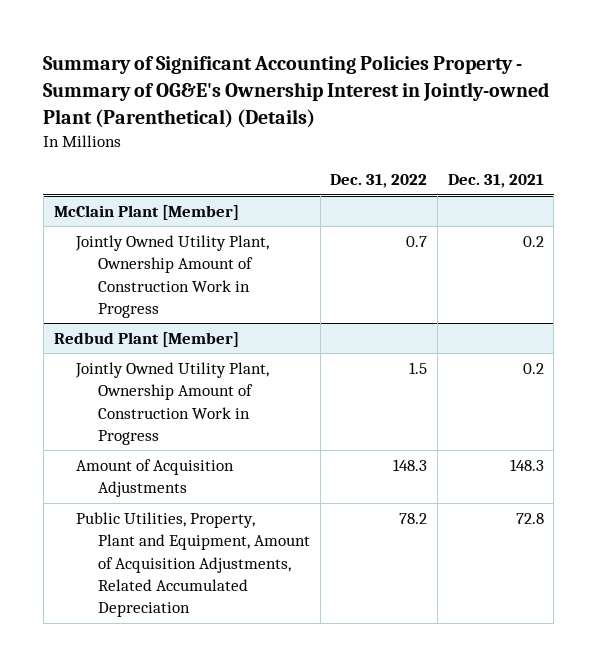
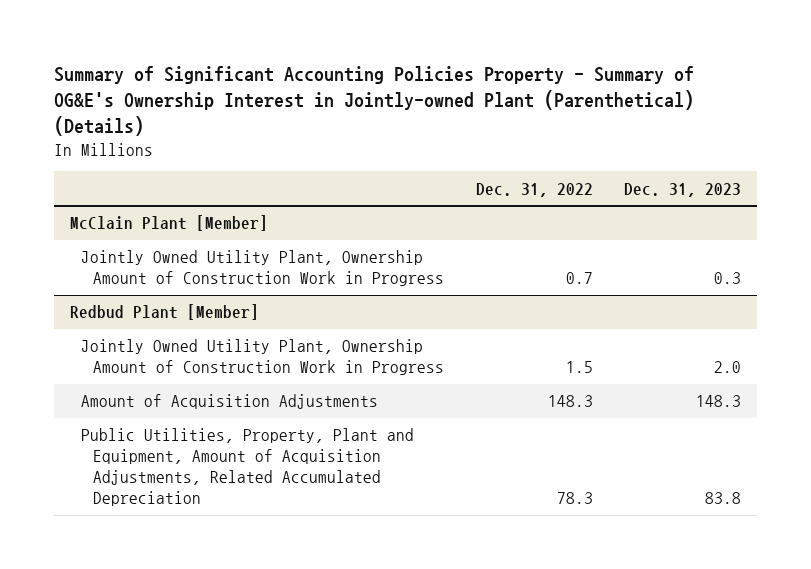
[447,174,544,189] Dec. 31, 2021 -> none
none -> [623,182,741,197] Dec. 31, 2023
[399,513,428,525] 78.2 -> [556,492,593,505] 78.3

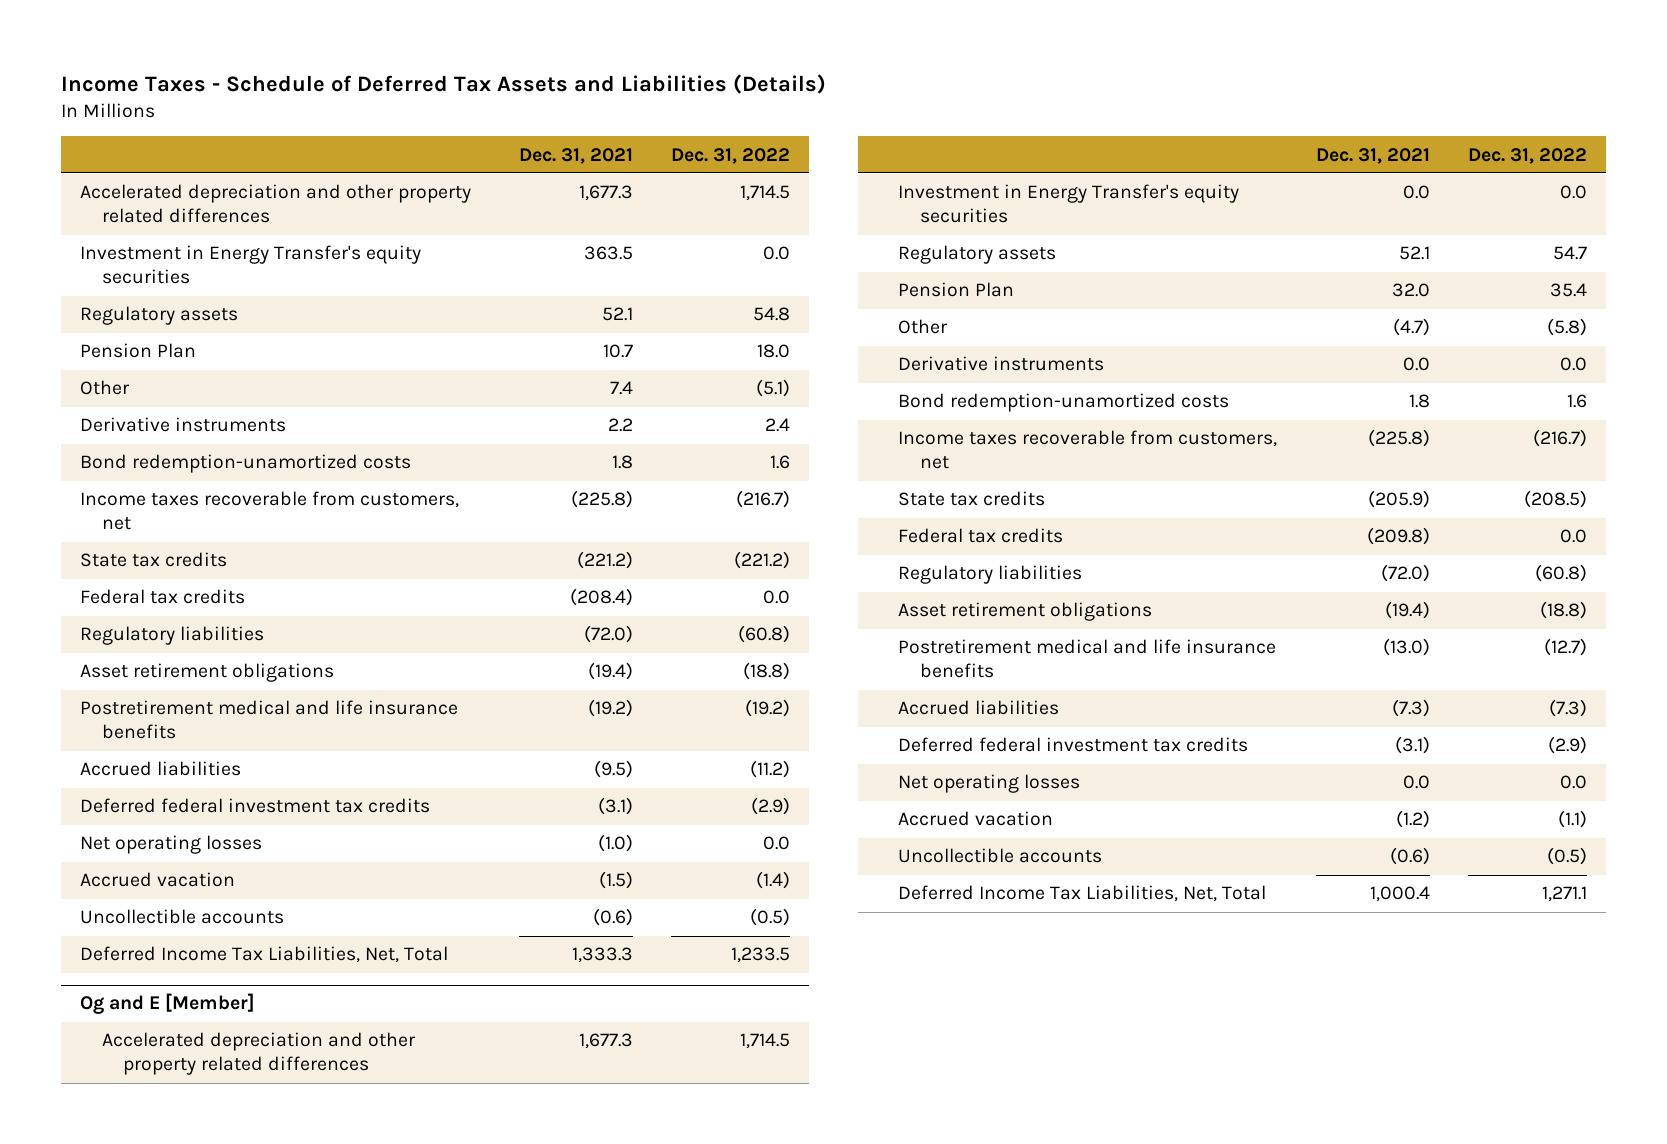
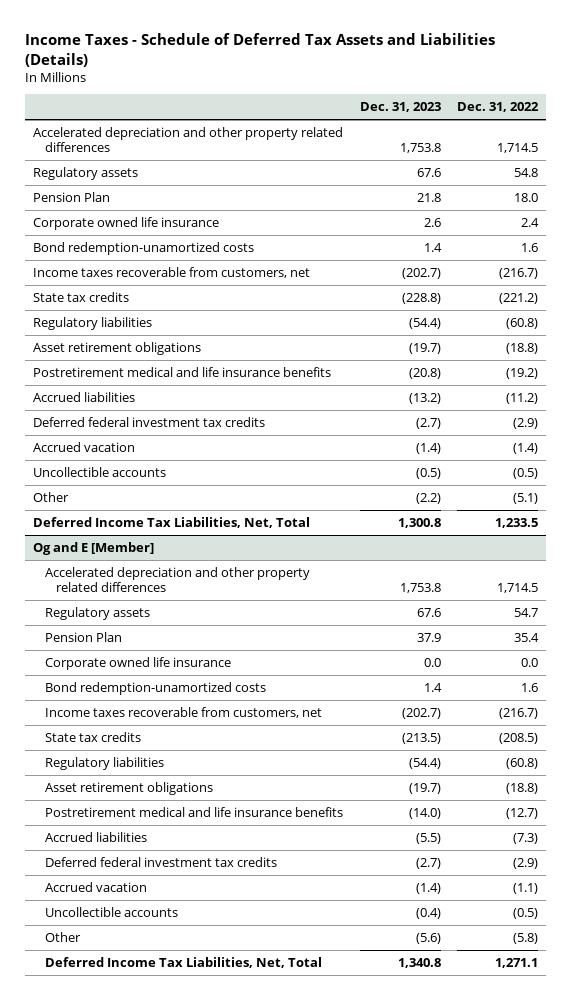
[518,147,633,164] Dec. 31, 2021 -> none
none -> [359,102,441,113] Dec. 31, 2023
[80,245,422,285] Investment in Energy Transfer's equity securities -> none
[80,417,287,433] Derivative instruments -> none
none -> [33,216,220,230] Corporate owned life insurance
[80,589,246,605] Federal tax credits -> none
[80,835,263,855] Net operating losses -> none
[80,380,131,396] Other -> [33,491,70,502] Other
[898,184,1240,224] Investment in Energy Transfer's equity securities -> none
[898,356,1105,372] Derivative instruments -> none
none -> [44,656,231,670] Corporate owned life insurance
[898,528,1064,544] Federal tax credits -> none
[898,774,1081,794] Net operating losses -> none
[898,319,949,335] Other -> [44,931,81,942] Other

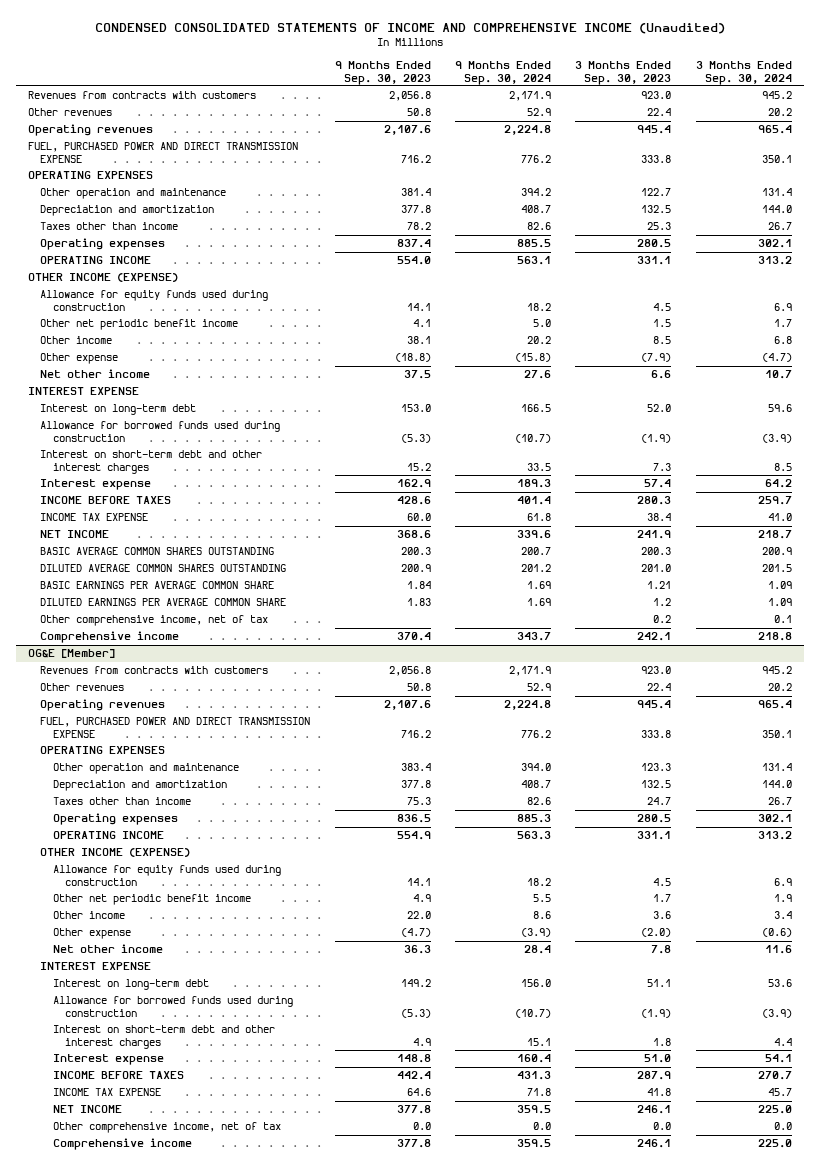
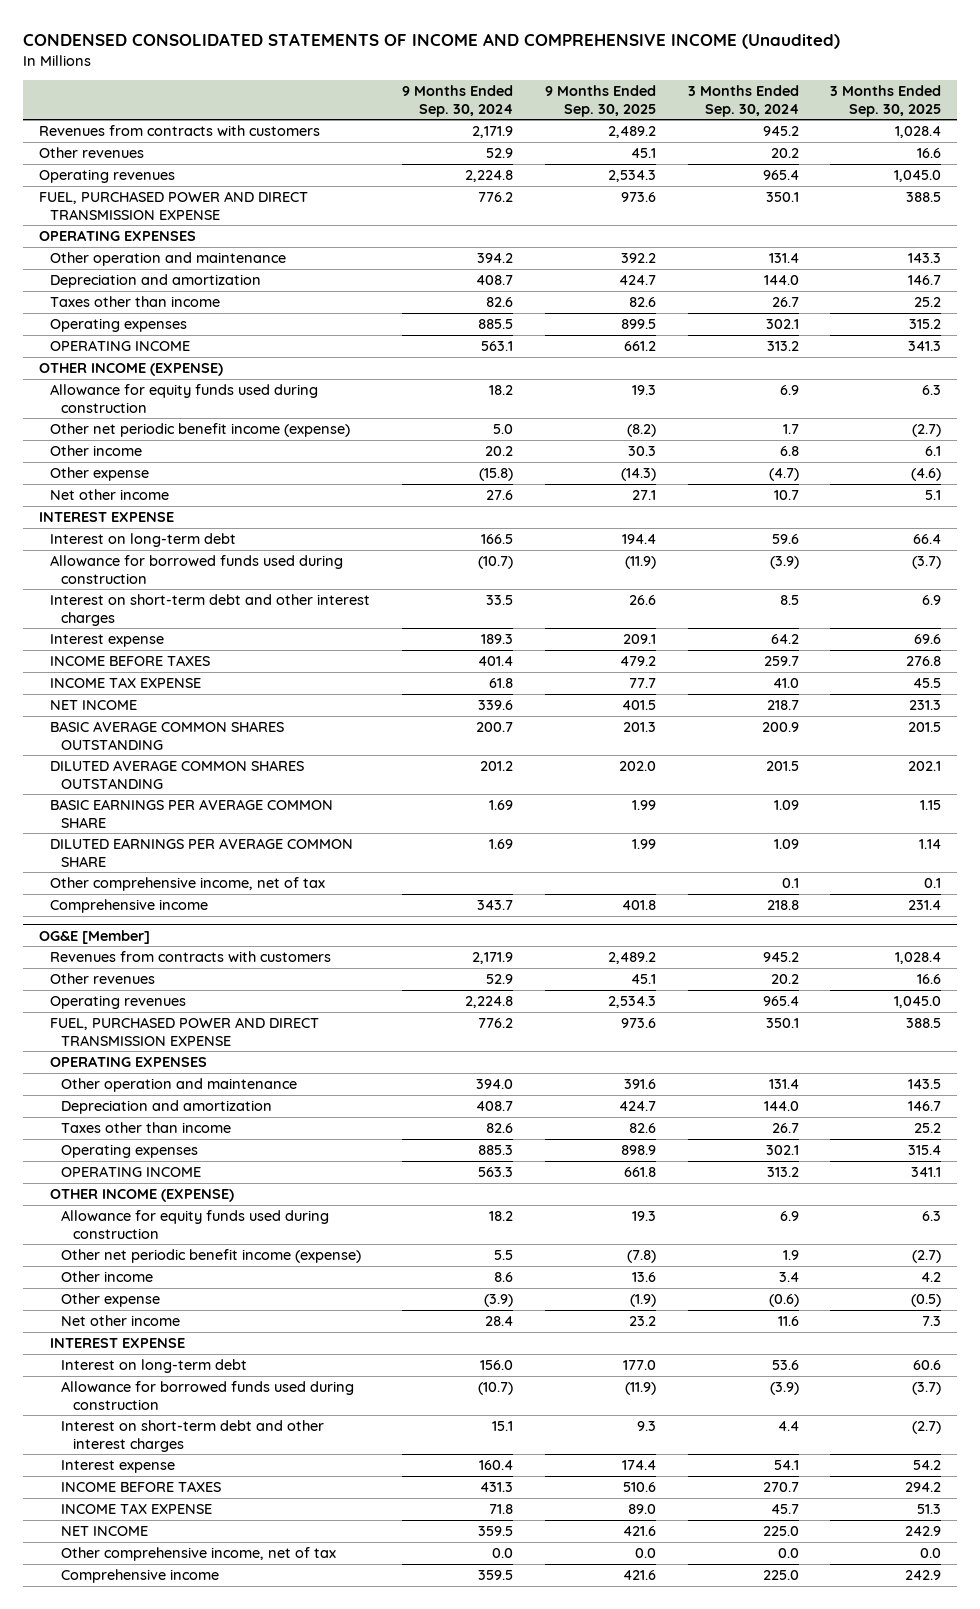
[334,61,431,85] 9 Months Ended Sep. 30, 2023 -> none
[575,61,672,85] 3 Months Ended Sep. 30, 2023 -> none
none -> [544,85,656,117] 9 Months Ended Sep. 30, 2025
none -> [830,85,942,117] 3 Months Ended Sep. 30, 2025
[40,319,239,331] Other net periodic benefit income -> [49,422,350,437] Other net periodic benefit income (expense)
[52,894,251,906] Other net periodic benefit income -> [61,1248,362,1263] Other net periodic benefit income (expense)

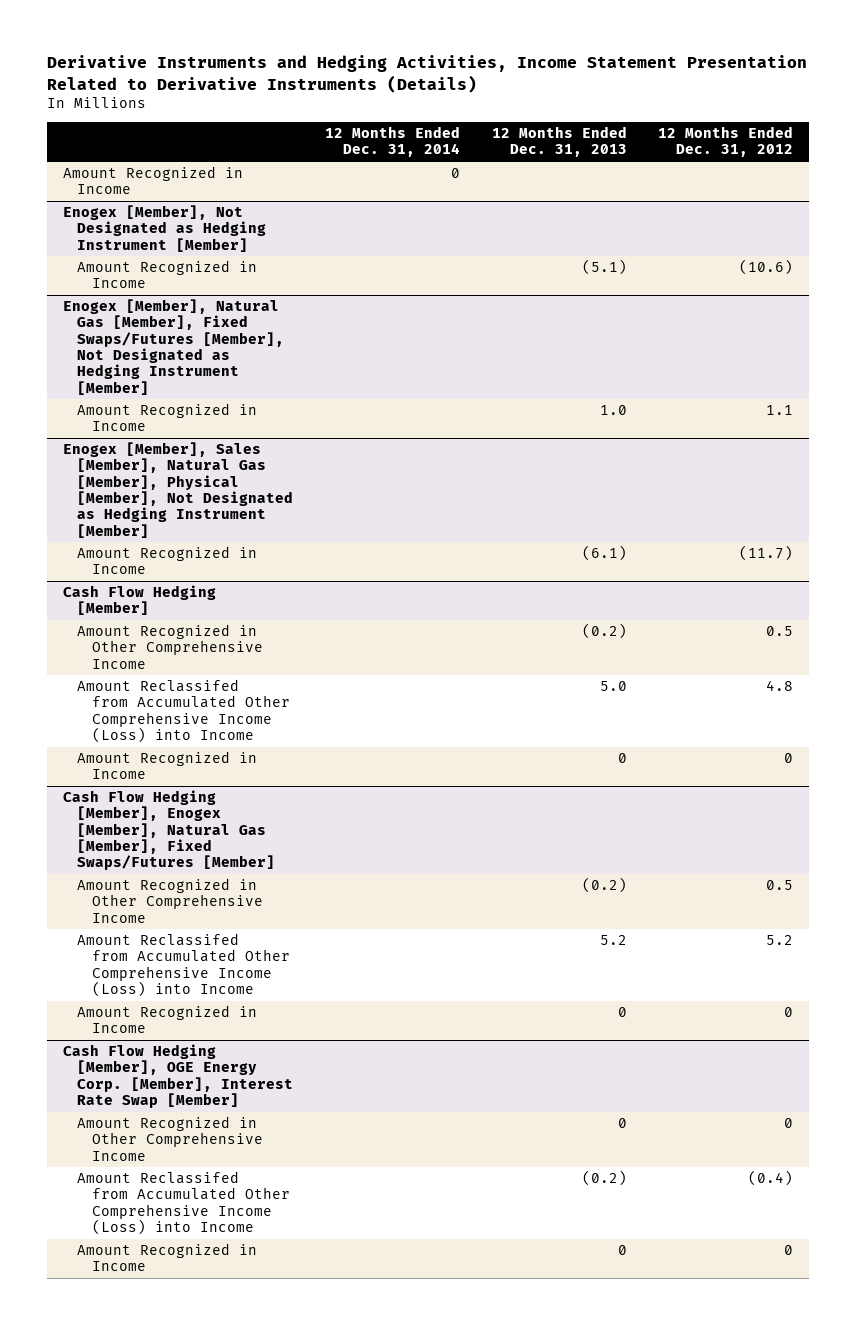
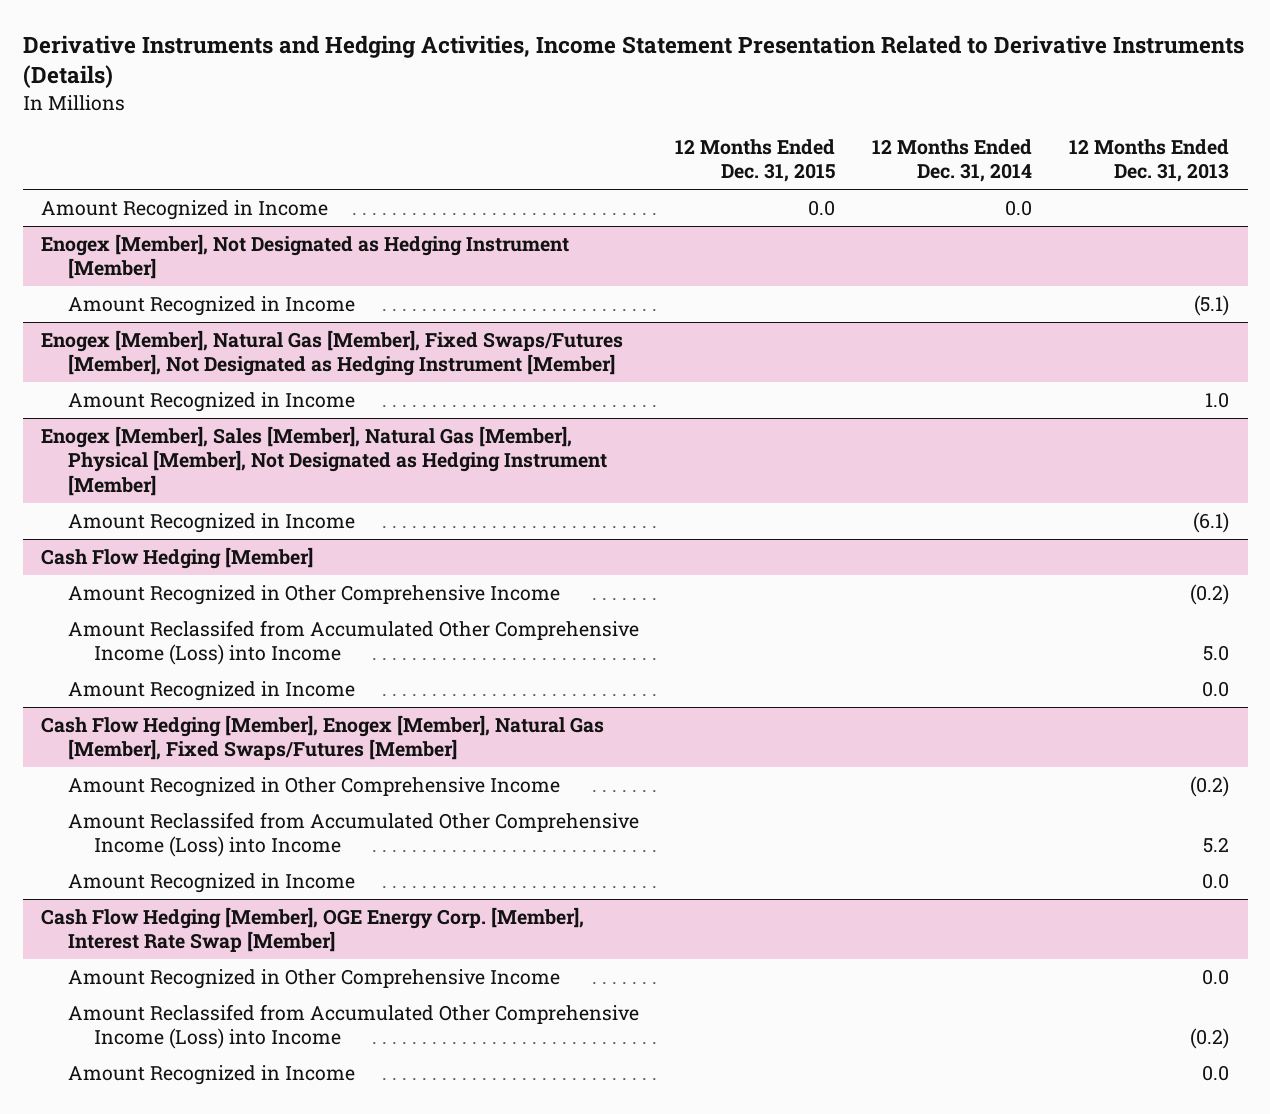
[658,126,794,158] 12 Months Ended Dec. 31, 2012 -> none
none -> [675,139,836,183] 12 Months Ended Dec. 31, 2015
[451,168,461,179] 0 -> [1005,199,1033,216] 0.0
[617,753,627,764] 0 -> [1202,680,1230,697] 0.0
[617,1007,627,1018] 0 -> [1202,872,1230,889] 0.0
[617,1118,627,1129] 0 -> [1202,968,1230,985] 0.0
[617,1245,627,1256] 0 -> [1202,1064,1230,1081] 0.0

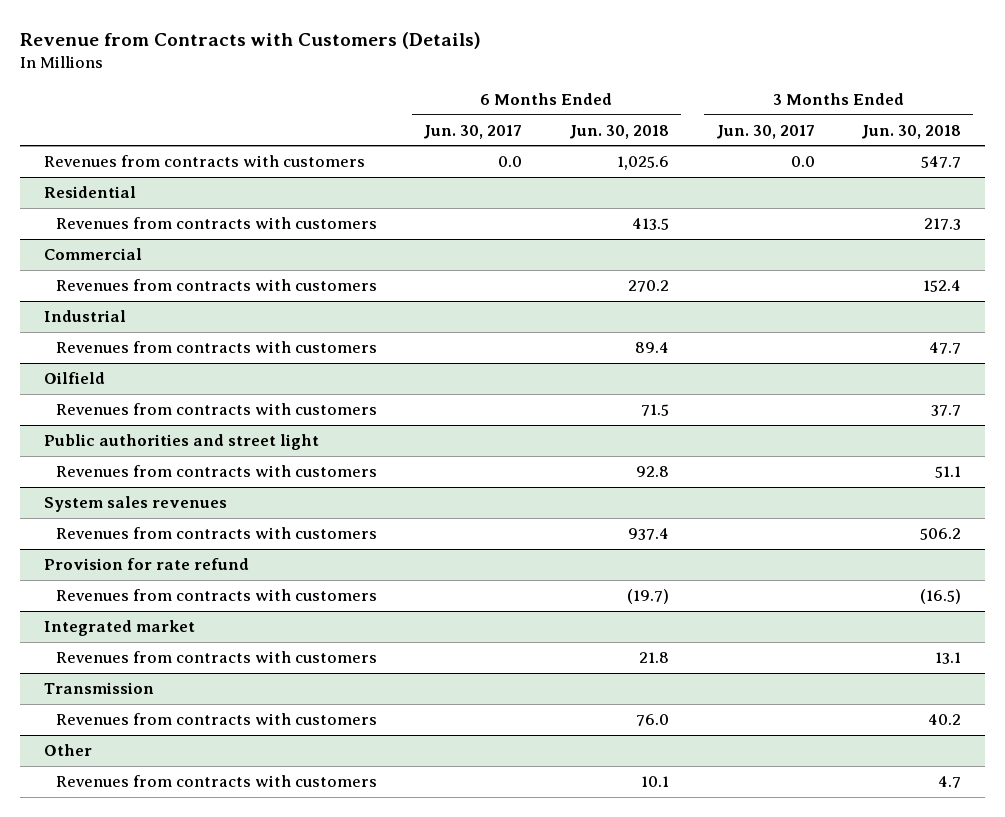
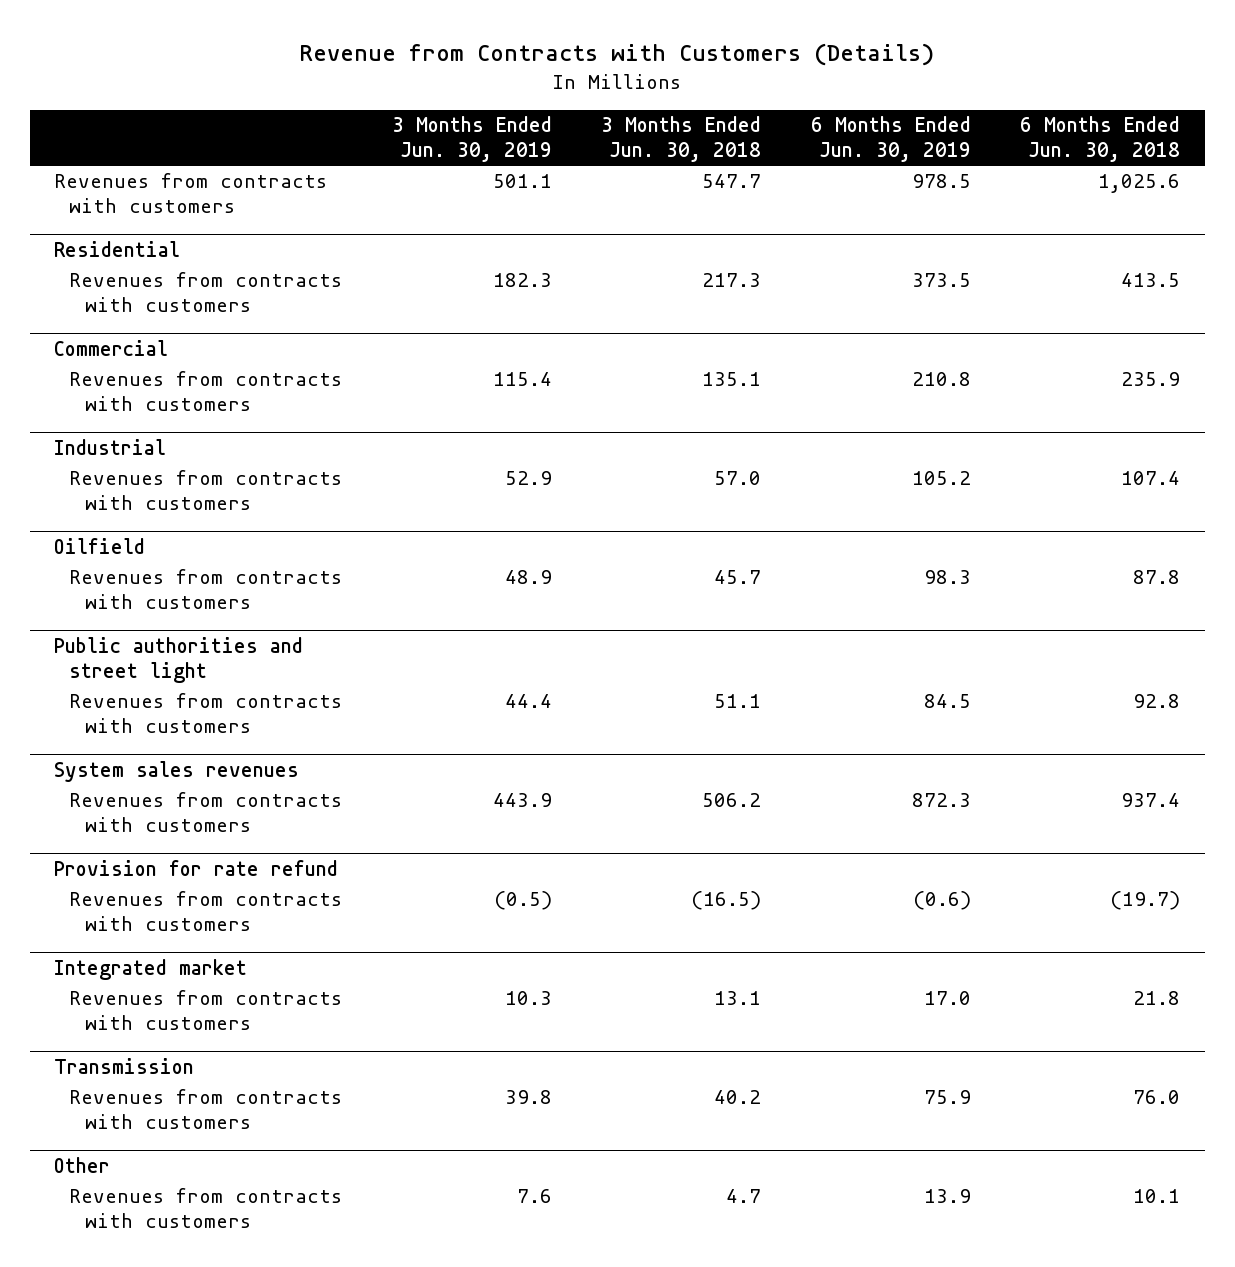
[423,124,523,139] Jun. 30, 2017 -> none
[715,124,815,139] Jun. 30, 2017 -> none
none -> [391,115,552,162] 3 Months Ended Jun. 30, 2019
none -> [810,115,971,162] 6 Months Ended Jun. 30, 2019
[627,279,669,292] 270.2 -> [1121,372,1181,387] 235.9
[923,279,962,292] 152.4 -> [702,372,762,387] 135.1
[634,341,669,353] 89.4 -> [1121,471,1181,486] 107.4
[929,341,962,354] 47.7 -> [714,471,762,486] 57.0
[640,403,669,416] 71.5 -> [1133,570,1181,585] 87.8
[931,404,962,416] 37.7 -> [714,570,762,585] 45.7

